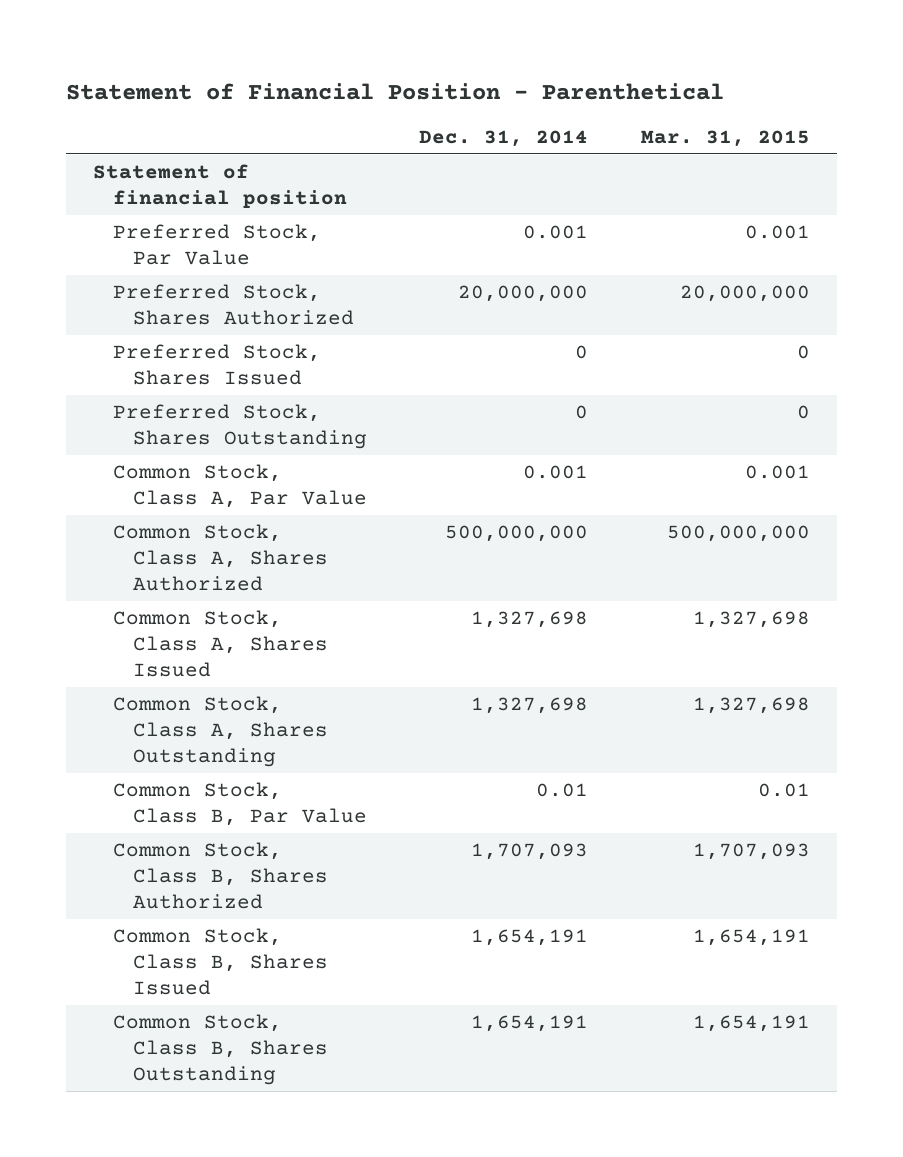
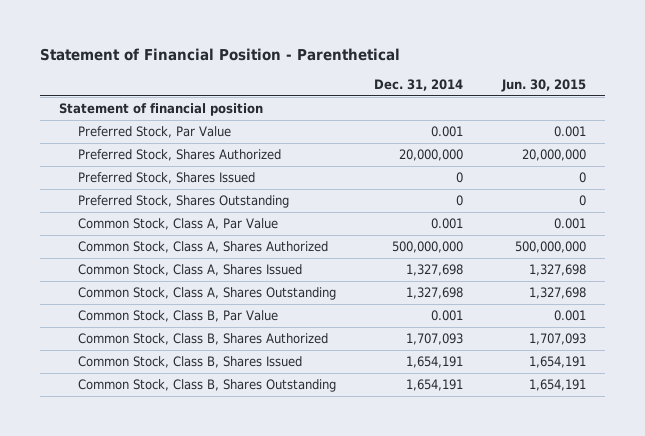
[641,129,811,147] Mar. 31, 2015 -> none
none -> [500,79,586,93] Jun. 30, 2015
[536,783,589,798] 0.01 -> [431,310,464,322] 0.001

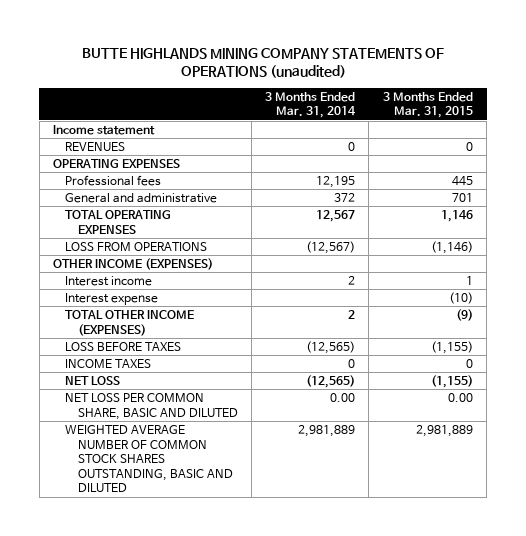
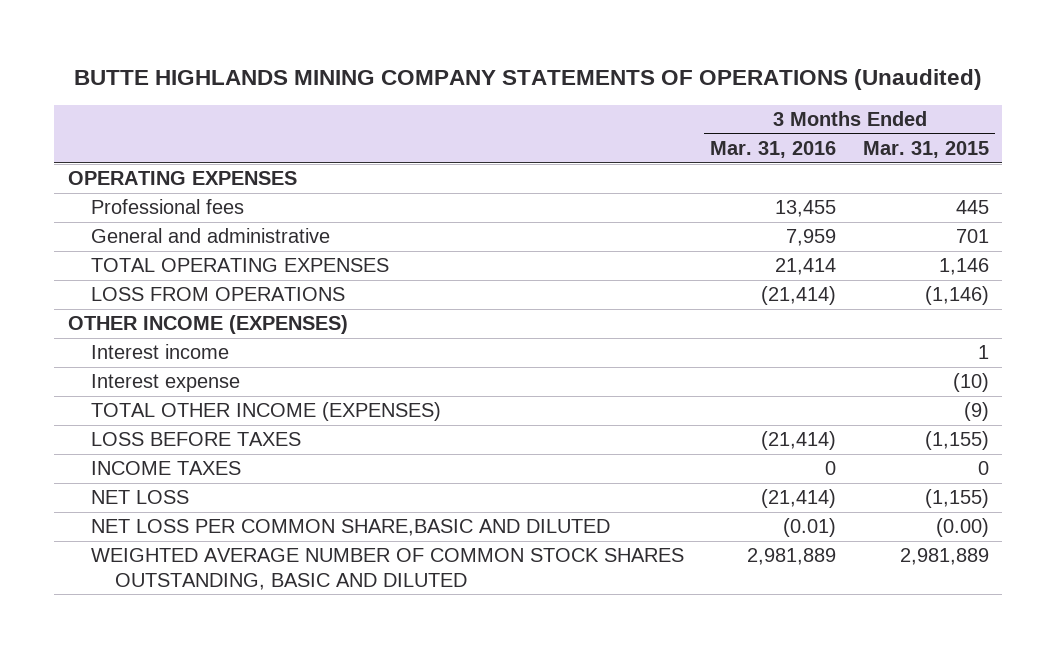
[81,47,444,78] BUTTE HIGHLANDS MINING COMPANY STATEMENTS OF OPERATIONS (unaudited) -> [74,69,983,91] BUTTE HIGHLANDS MINING COMPANY STATEMENTS OF OPERATIONS (Unaudited)
[265,91,357,119] 3 Months Ended Mar. 31, 2014 -> none
none -> [710,141,837,159] Mar. 31, 2016
[53,124,156,135] Income statement -> none
[65,141,126,151] REVENUES -> none
[65,392,238,420] NET LOSS PER COMMON SHARE, BASIC AND DILUTED -> [91,519,611,537] NET LOSS PER COMMON SHARE,BASIC AND DILUTED
[447,392,473,402] 0.00 -> [935,518,989,538] (0.00)

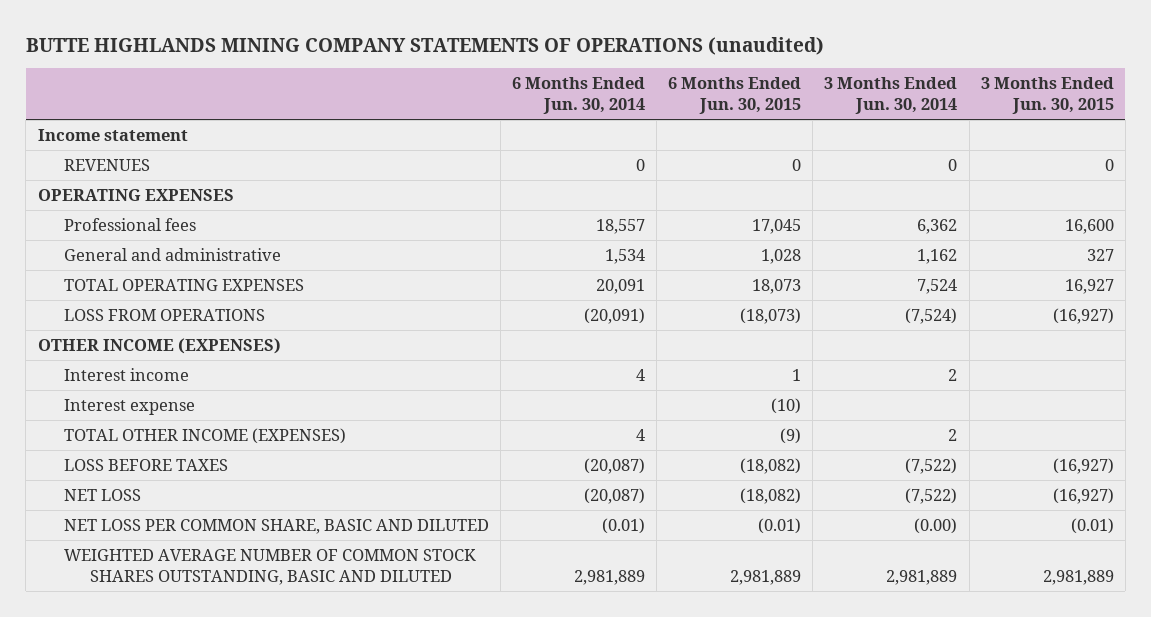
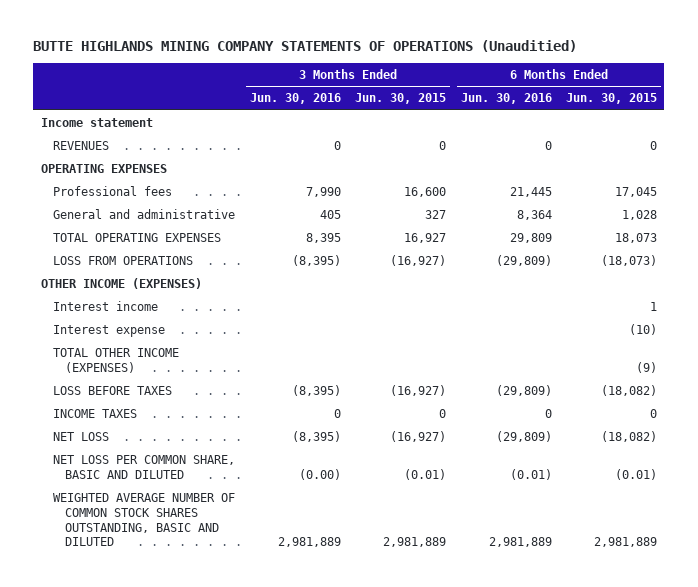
[25,36,824,55] BUTTE HIGHLANDS MINING COMPANY STATEMENTS OF OPERATIONS (unaudited) -> [33,40,578,53] BUTTE HIGHLANDS MINING COMPANY STATEMENTS OF OPERATIONS (Unauditied)
[511,77,645,115] 6 Months Ended Jun. 30, 2014 -> none
[824,77,958,115] 3 Months Ended Jun. 30, 2014 -> none
none -> [249,93,341,105] Jun. 30, 2016
none -> [460,93,552,105] Jun. 30, 2016
none -> [53,408,138,418] INCOME TAXES

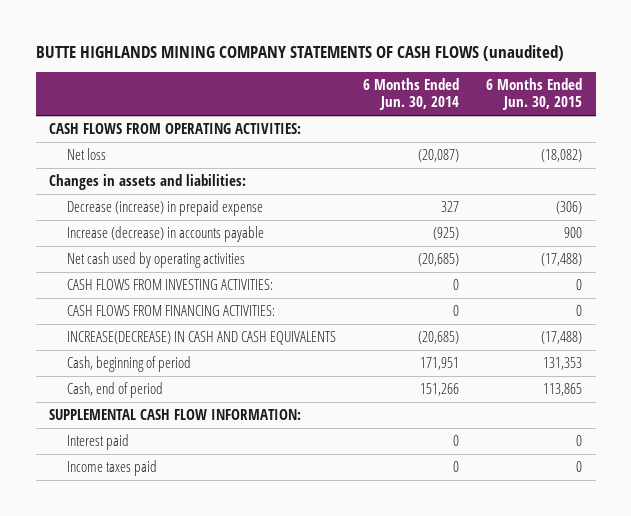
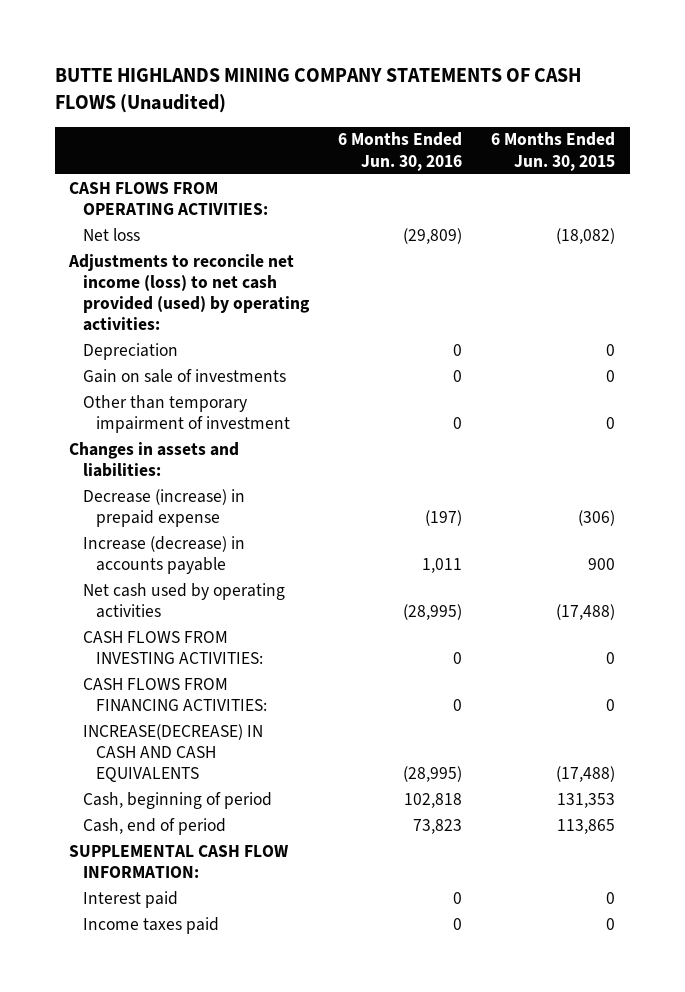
[35,44,564,61] BUTTE HIGHLANDS MINING COMPANY STATEMENTS OF CASH FLOWS (unaudited) -> [54,67,581,114] BUTTE HIGHLANDS MINING COMPANY STATEMENTS OF CASH FLOWS (Unaudited)
[362,78,459,111] 6 Months Ended Jun. 30, 2014 -> none
none -> [337,132,462,171] 6 Months Ended Jun. 30, 2016
none -> [68,253,310,331] Adjustments to reconcile net income (loss) to net cash provided (used) by operating activities:
none -> [82,342,178,360] Depreciation
none -> [82,368,286,383] Gain on sale of investments
none -> [82,394,290,433] Other than temporary impairment of investment

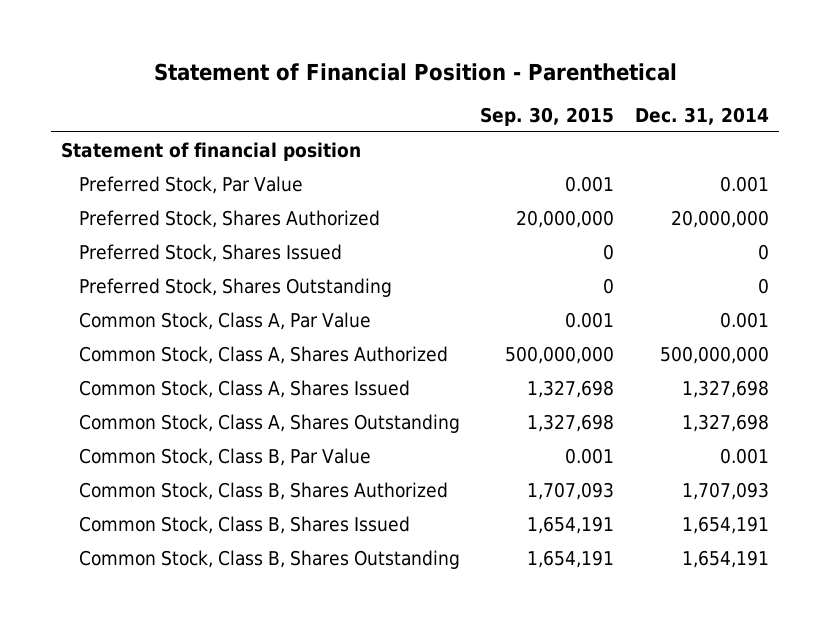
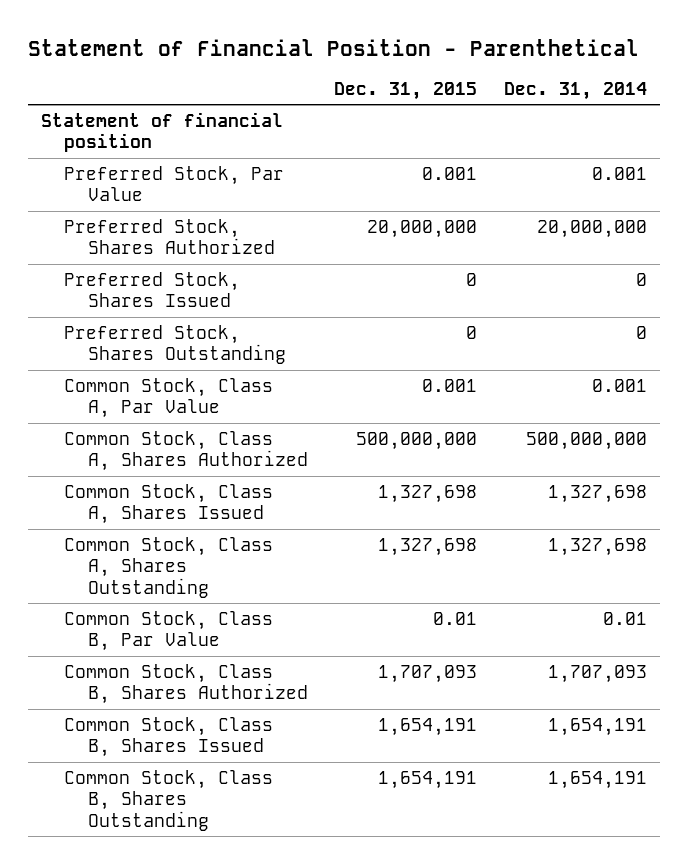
[480,106,615,126] Sep. 30, 2015 -> none
none -> [334,82,478,101] Dec. 31, 2015
[719,447,769,464] 0.001 -> [603,611,648,625] 0.01

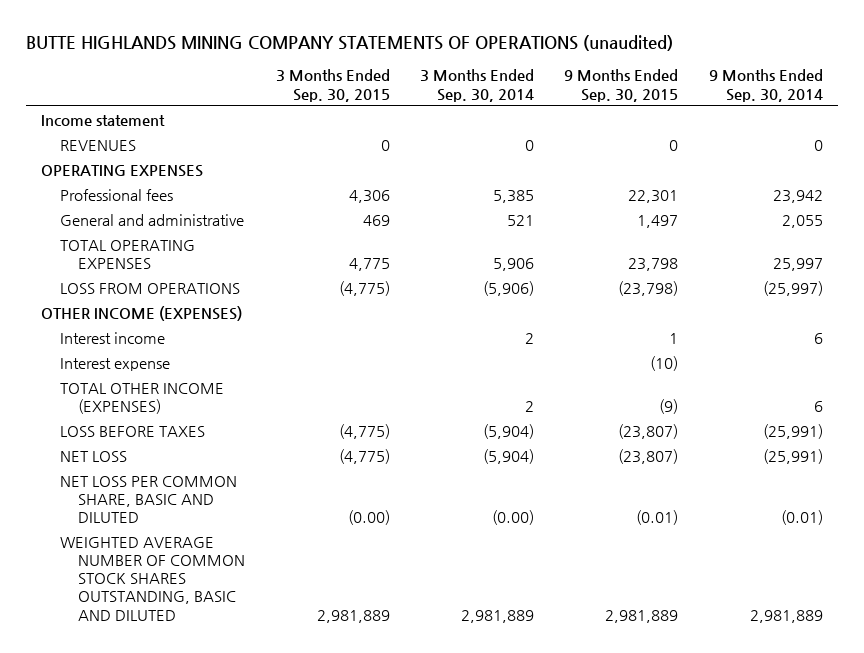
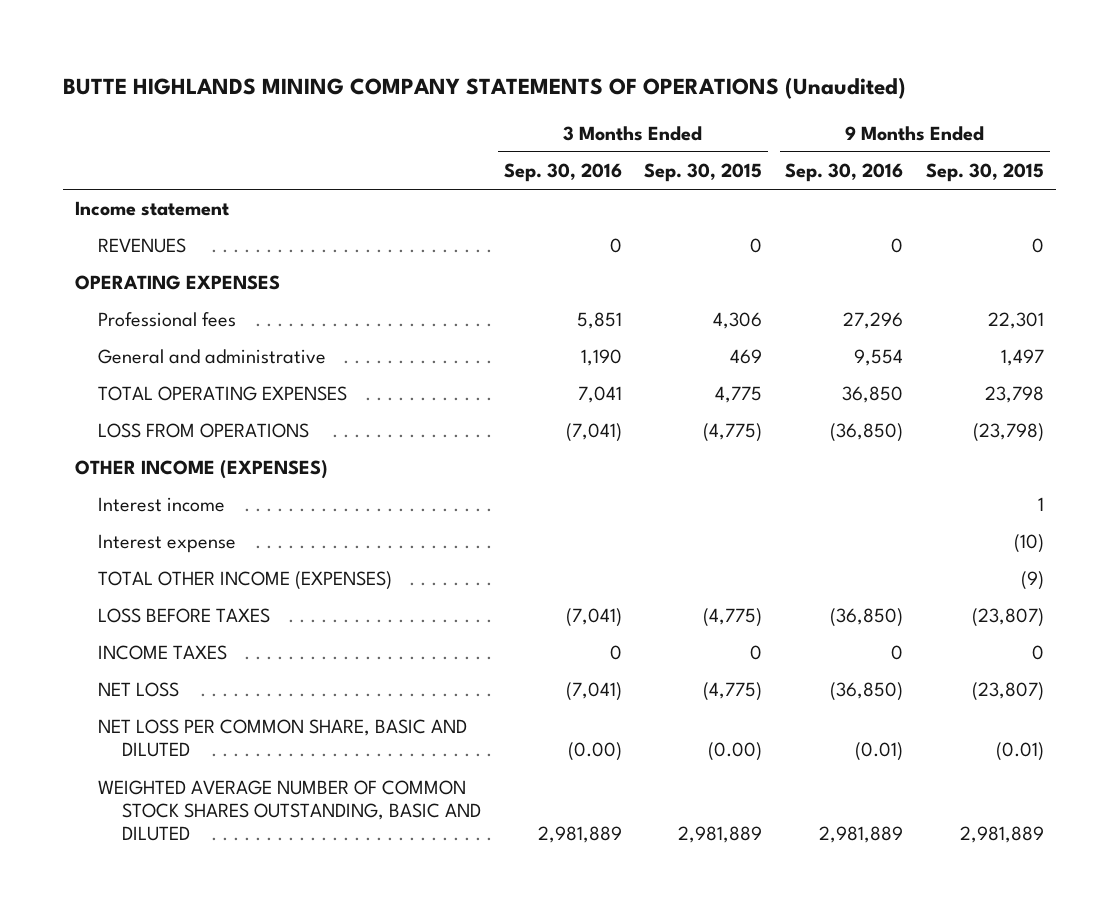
[25,35,673,52] BUTTE HIGHLANDS MINING COMPANY STATEMENTS OF OPERATIONS (unaudited) -> [63,77,907,100] BUTTE HIGHLANDS MINING COMPANY STATEMENTS OF OPERATIONS (Unaudited)
[419,69,534,102] 3 Months Ended Sep. 30, 2014 -> none
[708,69,823,102] 9 Months Ended Sep. 30, 2014 -> none
none -> [503,163,622,183] Sep. 30, 2016
none -> [785,163,904,183] Sep. 30, 2016
none -> [98,645,228,661] INCOME TAXES

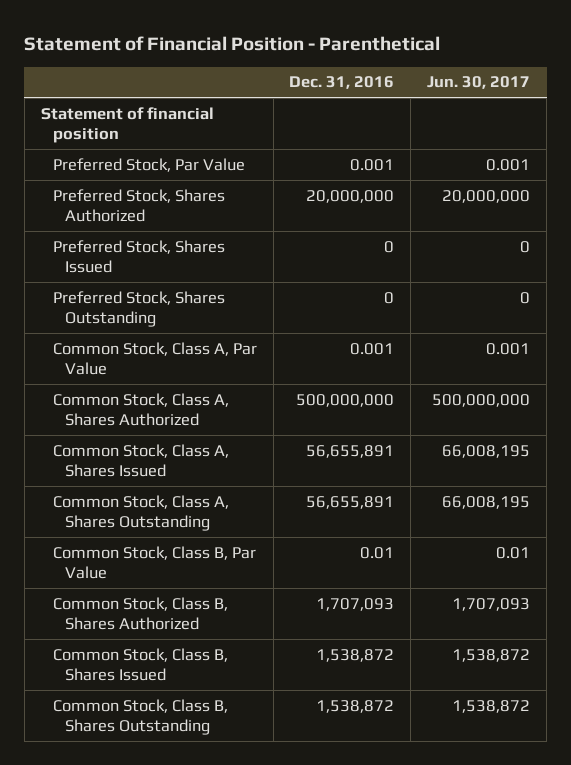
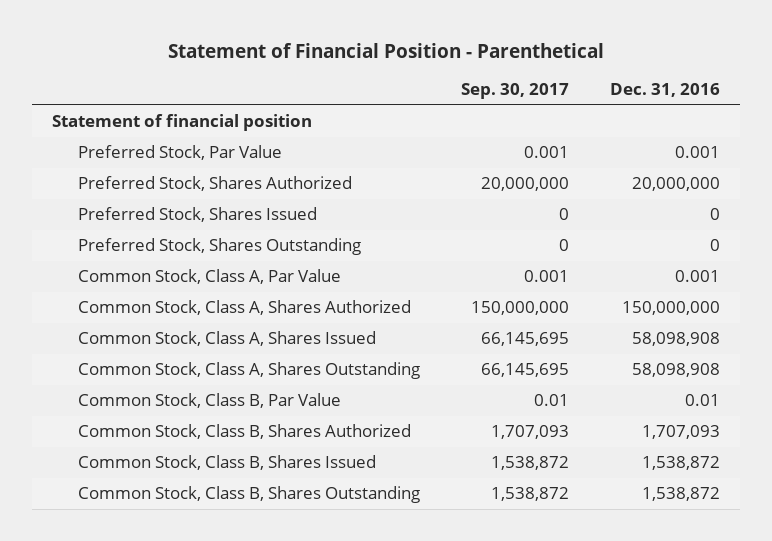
[427,76,531,90] Jun. 30, 2017 -> none
none -> [460,83,569,100] Sep. 30, 2017
[296,393,395,407] 500,000,000 -> [621,301,720,316] 150,000,000
[306,444,395,458] 56,655,891 -> [631,332,720,347] 58,098,908
[306,495,395,509] 56,655,891 -> [631,363,720,378] 58,098,908

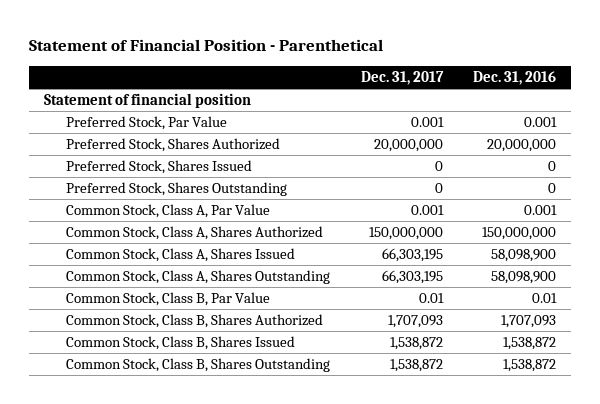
[460,83,569,100] Sep. 30, 2017 -> none
none -> [360,71,444,86] Dec. 31, 2017
[631,332,720,347] 58,098,908 -> [490,249,556,263] 58,098,900
[631,363,720,378] 58,098,908 -> [490,271,556,285] 58,098,900

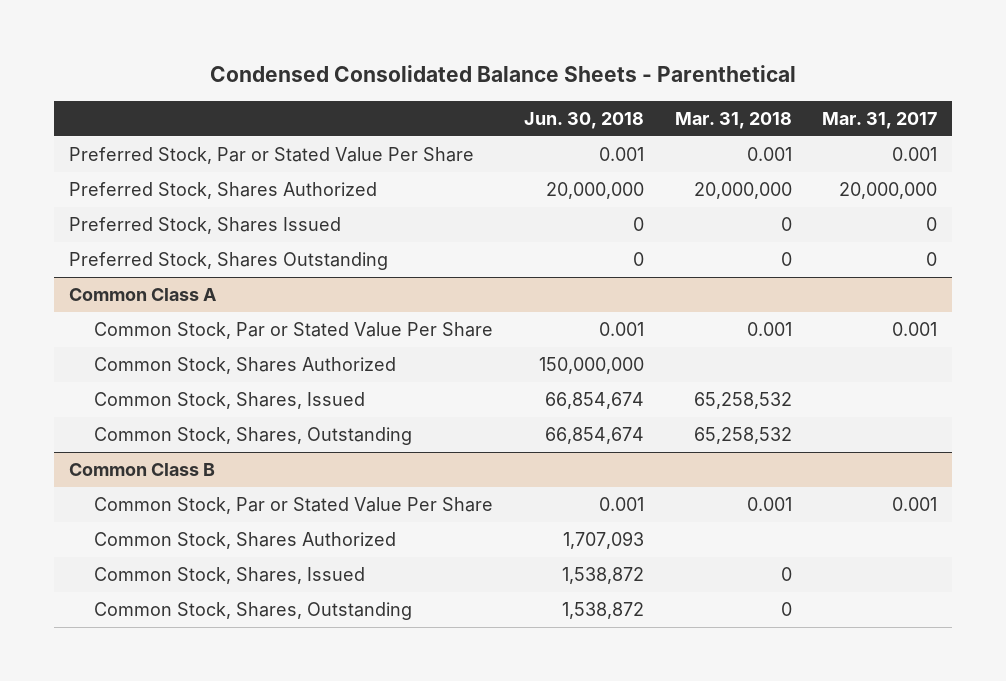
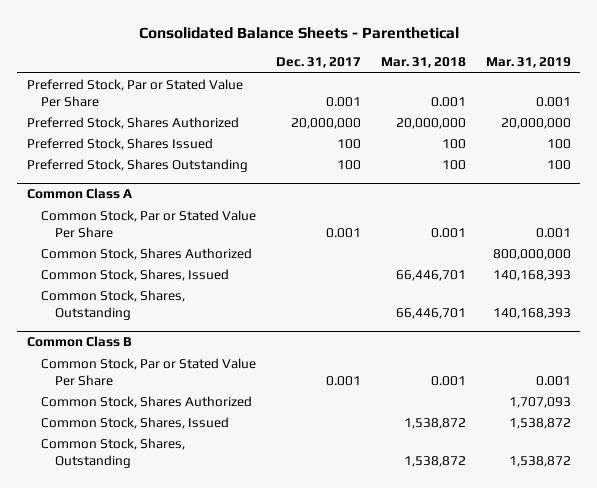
[210,65,797,83] Condensed Consolidated Balance Sheets - Parenthetical -> [138,26,459,39] Consolidated Balance Sheets - Parenthetical
[523,111,644,129] Jun. 30, 2018 -> none
[822,111,938,129] Mar. 31, 2017 -> none
none -> [275,57,361,69] Dec. 31, 2017
none -> [485,57,571,69] Mar. 31, 2019
[780,217,792,232] 0 -> [441,139,466,150] 100
[780,252,792,267] 0 -> [441,160,466,171] 100
[693,392,792,410] 65,258,532 -> [395,270,466,282] 66,446,701
[693,427,792,445] 65,258,532 -> [395,307,466,319] 66,446,701
[780,567,792,582] 0 -> [403,418,466,430] 1,538,872
[780,602,792,617] 0 -> [403,455,466,467] 1,538,872

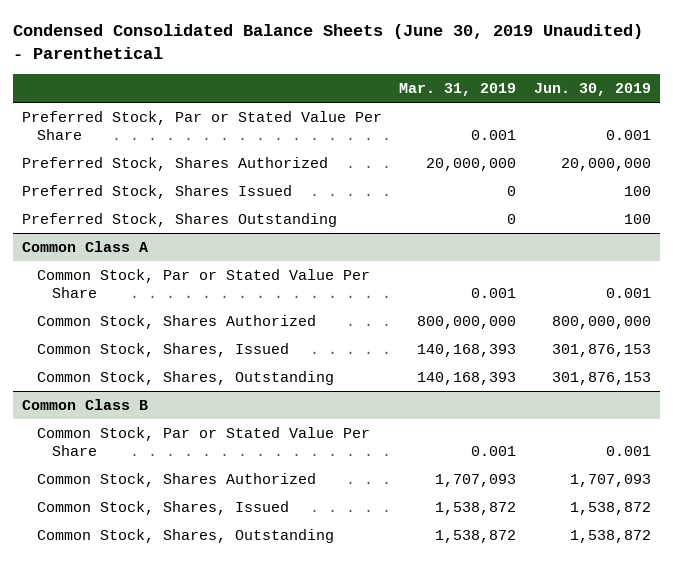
[138,26,459,39] Consolidated Balance Sheets - Parenthetical -> [13,24,644,60] Condensed Consolidated Balance Sheets (June 30, 2019 Unaudited) - Parenthetical
[275,57,361,69] Dec. 31, 2017 -> none
[380,57,466,69] Mar. 31, 2018 -> none
none -> [533,83,651,97] Jun. 30, 2019
[546,139,571,150] 100 -> [507,186,517,197] 0
[546,160,571,171] 100 -> [507,214,517,225] 0

